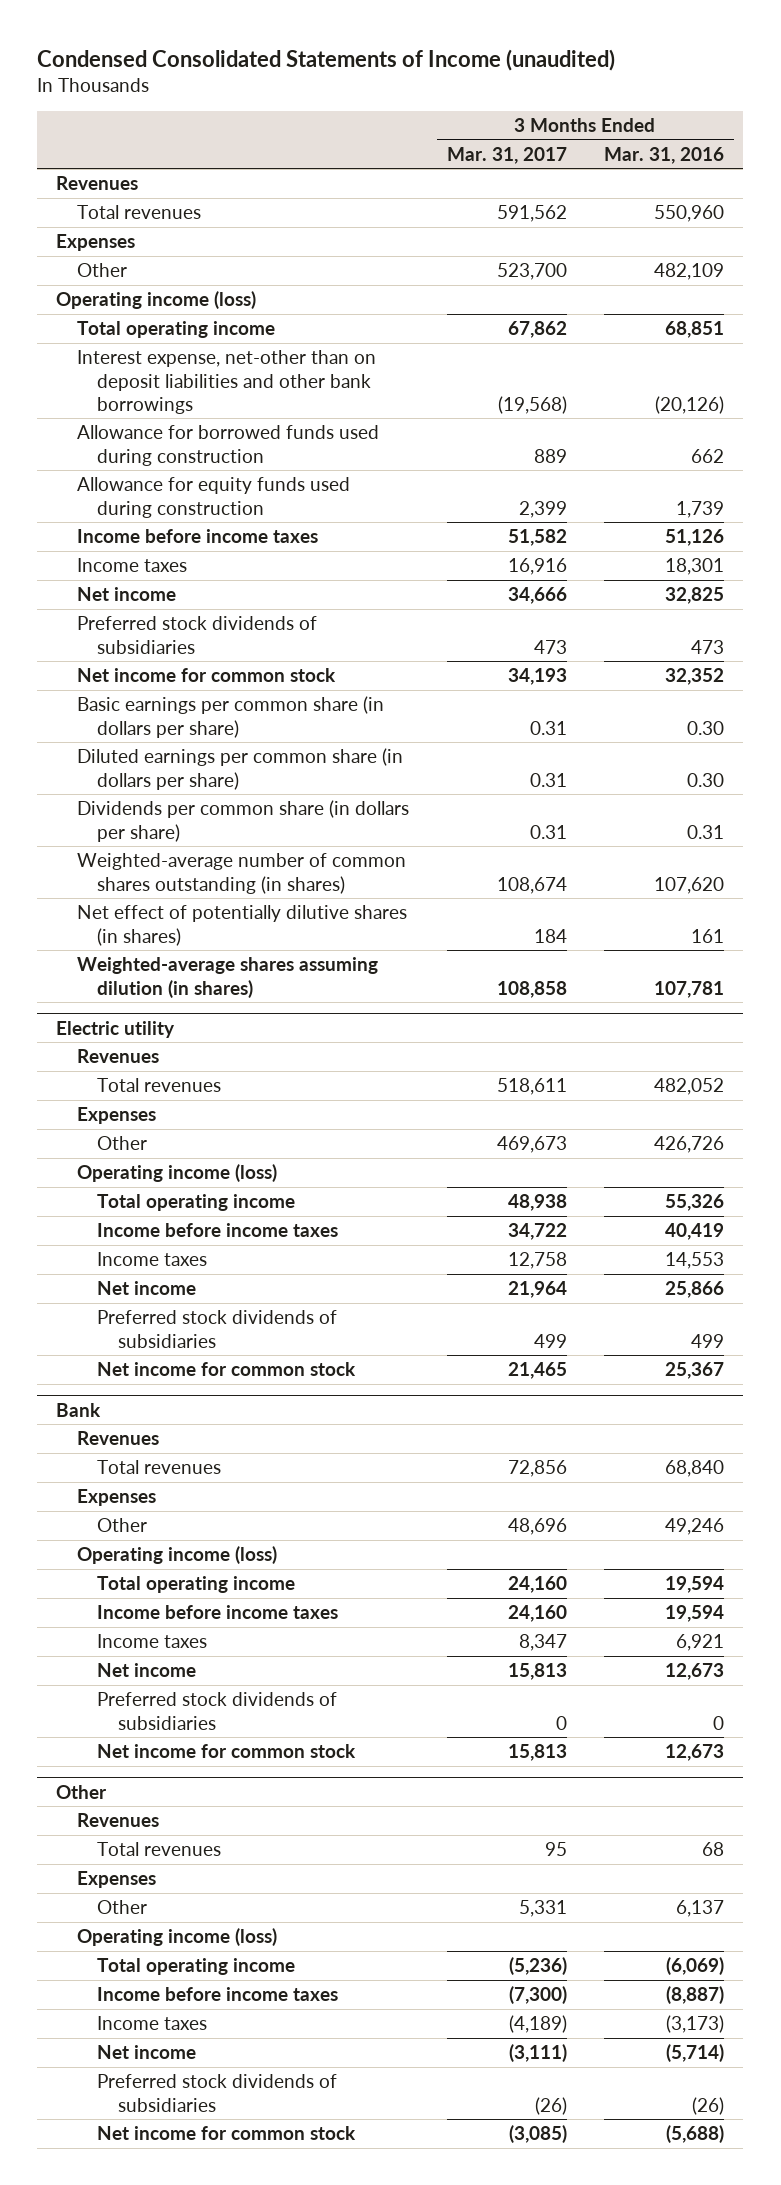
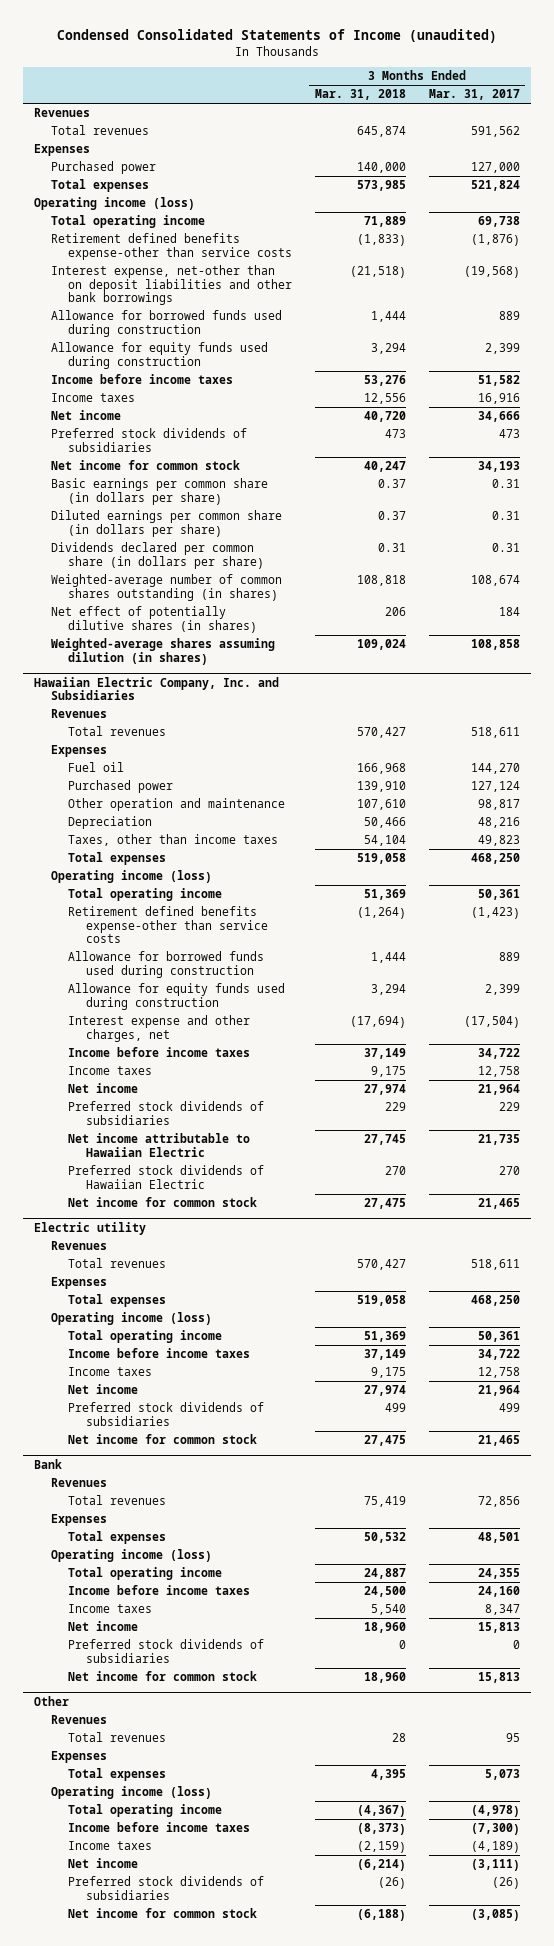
[604,146,725,164] Mar. 31, 2016 -> none
none -> [315,89,407,101] Mar. 31, 2018
[76,263,127,278] Other -> none
none -> [51,161,157,175] Purchased power
none -> [51,179,150,193] Total expenses
[507,321,567,339] 67,862 -> [477,216,520,228] 69,738
none -> [51,233,293,260] Retirement defined benefits expense-other than service costs
[76,800,409,842] Dividends per common share (in dollars per share) -> [51,542,265,569] Dividends declared per common share (in dollars per share)
none -> [34,676,280,701] Hawaiian Electric Company, Inc. and Subsidiaries
none -> [51,709,108,719] Revenues
none -> [68,726,167,737] Total revenues
none -> [51,745,108,758] Expenses
none -> [68,762,125,773] Fuel oil
none -> [68,780,174,794] Purchased power
none -> [68,798,286,812] Other operation and maintenance
none -> [68,816,153,830] Depreciation
none -> [68,834,279,847] Taxes, other than income taxes
none -> [68,852,167,866] Total expenses
none -> [51,870,213,884] Operating income (loss)
none -> [68,888,223,902] Total operating income
none -> [68,906,268,943] Retirement defined benefits expense-other than service costs
none -> [68,951,265,978] Allowance for borrowed funds used during construction
none -> [68,983,286,1010] Allowance for equity funds used during construction
none -> [68,1015,251,1042] Interest expense and other charges, net
none -> [68,1047,251,1058] Income before income taxes
none -> [68,1066,153,1076] Income taxes
none -> [68,1083,139,1094] Net income
none -> [68,1101,265,1125] Preferred stock dividends of subsidiaries
none -> [68,1133,251,1157] Net income attributable to Hawaiian Electric
none -> [68,1165,265,1189] Preferred stock dividends of Hawaiian Electric
none -> [68,1197,258,1208] Net income for common stock
[97,1136,148,1151] Other -> none
none -> [68,1294,167,1308] Total expenses
[507,1194,567,1212] 48,938 -> [477,1331,520,1343] 50,361
[97,1518,148,1533] Other -> none
none -> [68,1531,167,1545] Total expenses
[507,1576,567,1594] 24,160 -> [477,1568,520,1580] 24,355
[97,1900,148,1915] Other -> none
none -> [68,1768,167,1782] Total expenses
[508,1957,567,1976] (5,236) -> [470,1805,520,1818] (4,978)

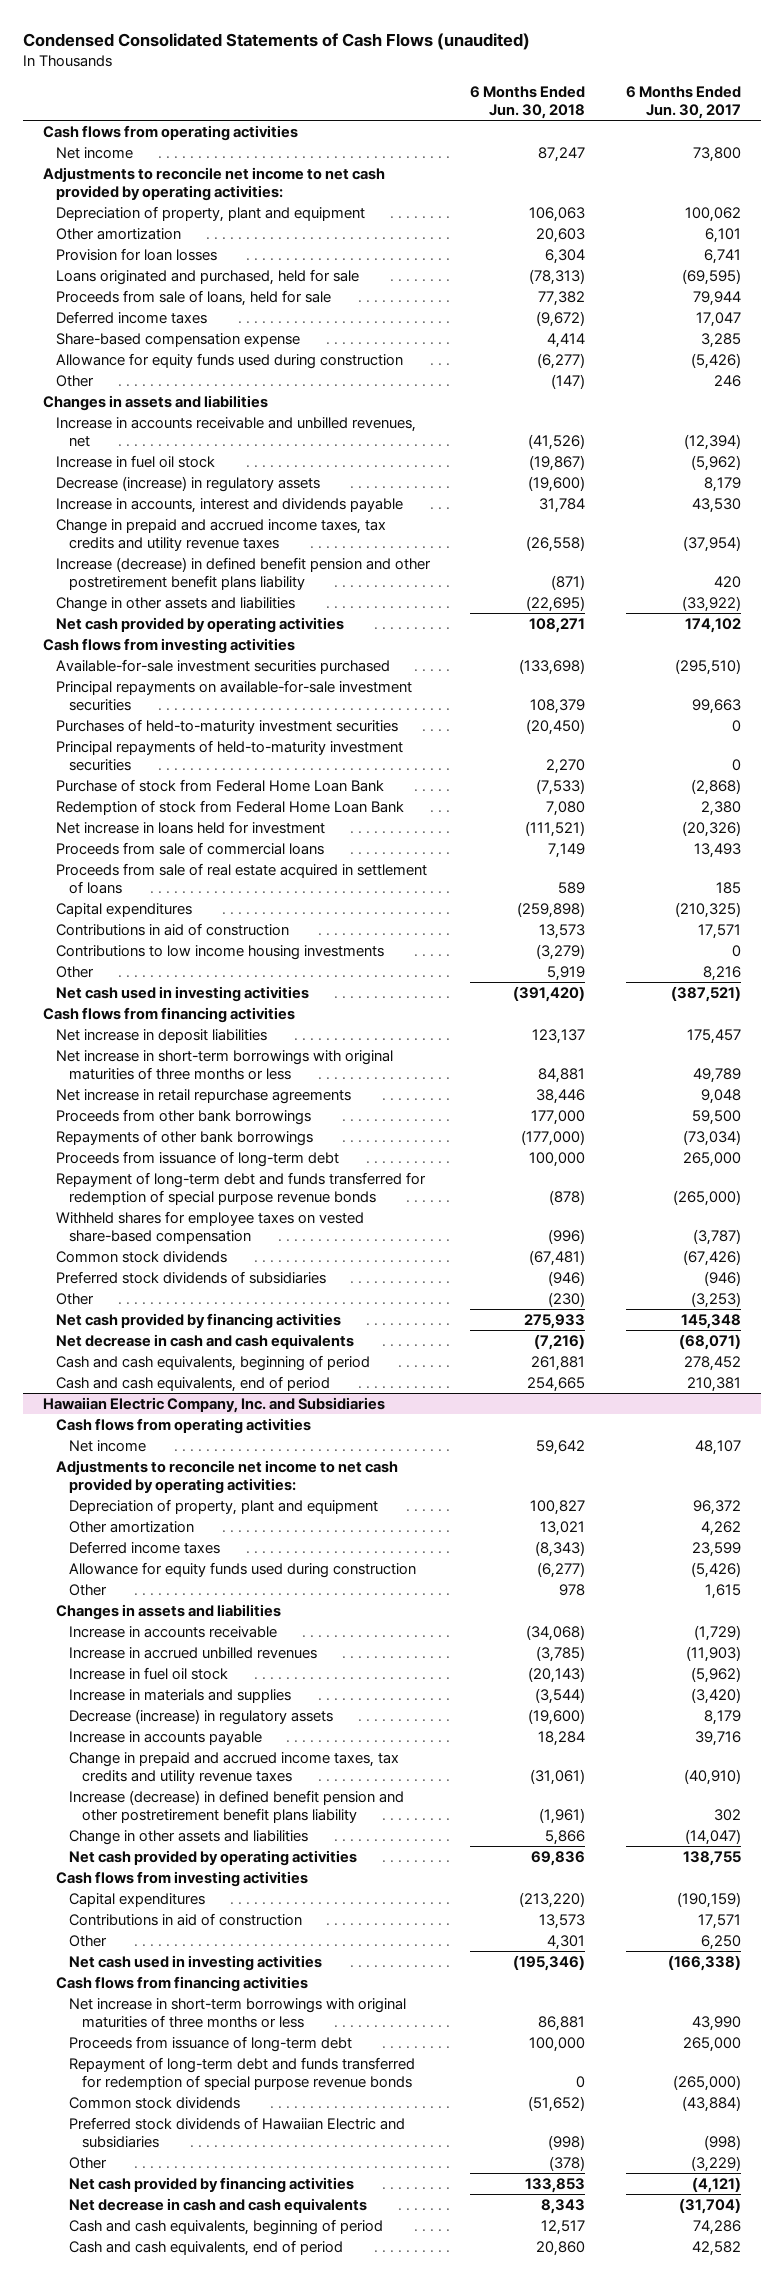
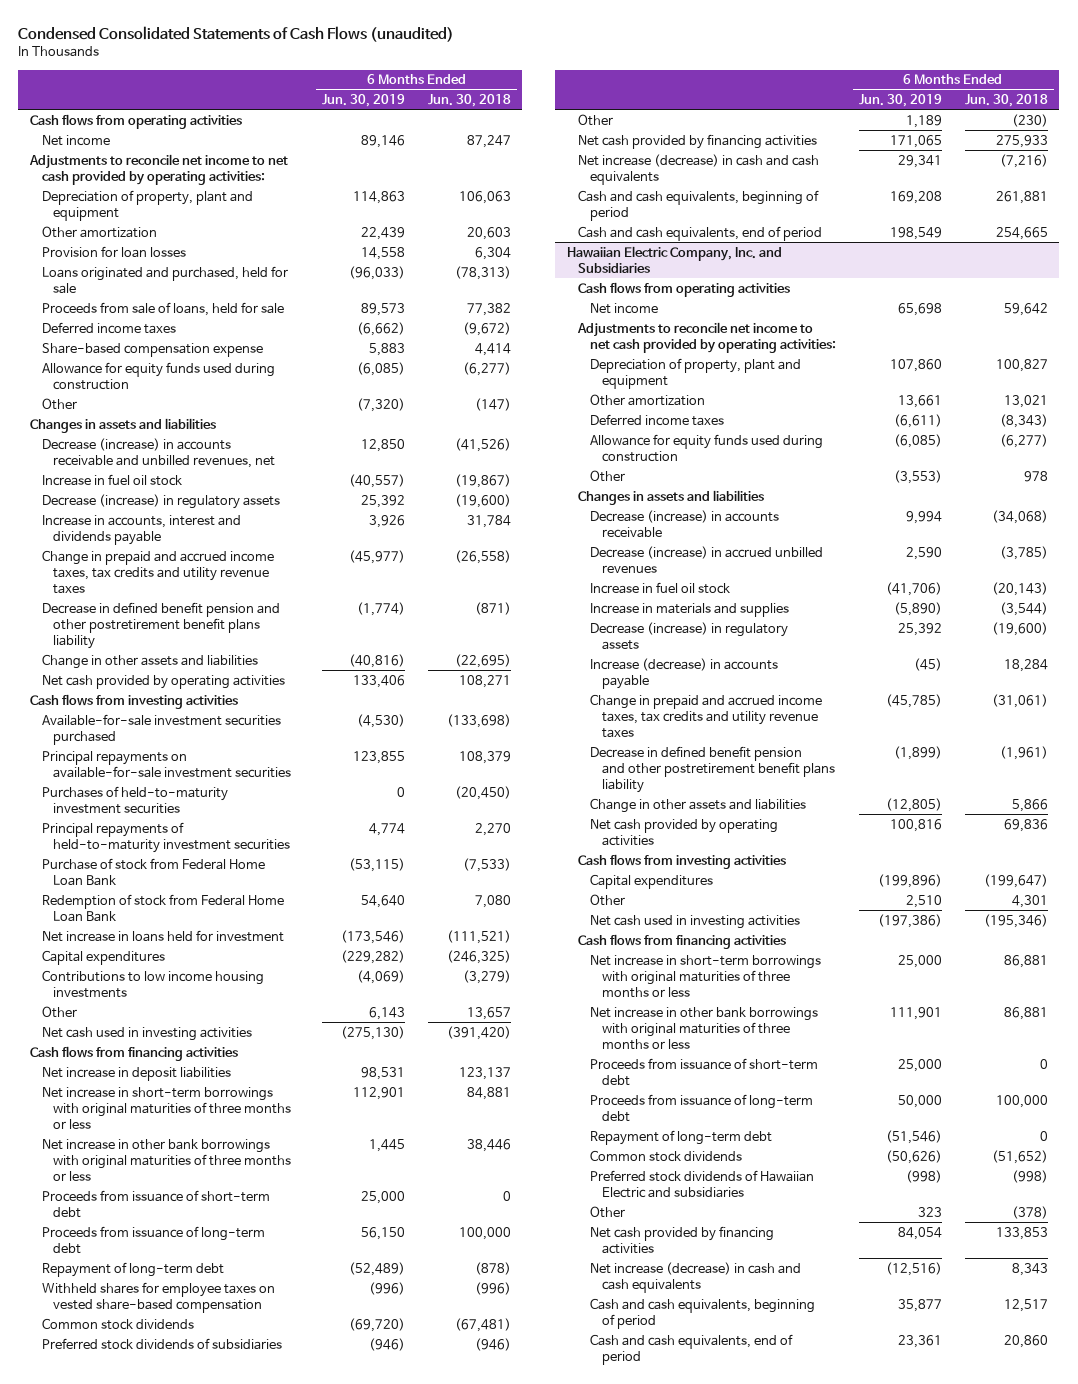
[625,85,741,119] 6 Months Ended Jun. 30, 2017 -> none
none -> [322,93,406,107] Jun. 30, 2019
[55,416,416,447] Increase in accounts receivable and unbilled revenues, net -> [41,437,276,468] Decrease (increase) in accounts receivable and unbilled revenues, net
[55,556,431,590] Increase (decrease) in defined benefit pension and other postretirement benefit plans liability -> [41,601,280,650] Decrease in defined benefit pension and other postretirement benefit plans liability
[55,841,324,855] Proceeds from sale of commercial loans -> none
[55,862,427,894] Proceeds from sale of real estate acquired in settlement of loans -> none
[55,922,289,936] Contributions in aid of construction -> none
[517,901,586,918] (259,898) -> [446,949,511,964] (246,325)
[547,965,586,981] 5,919 -> [466,1006,511,1020] 13,657
[55,1108,311,1125] Proceeds from other bank borrowings -> none
[55,1129,313,1146] Repayments of other bank borrowings -> none
[55,1088,351,1104] Net increase in retail repurchase agreements -> [41,1138,292,1182] Net increase in other bank borrowings with original maturities of three months or less
none -> [41,1189,270,1218] Proceeds from issuance of short-term debt
[55,1171,426,1205] Repayment of long-term debt and funds transferred for redemption of special purpose revenue bonds -> [41,1261,224,1277] Repayment of long-term debt
[55,1333,354,1349] Net decrease in cash and cash equivalents -> [578,153,820,185] Net increase (decrease) in cash and cash equivalents
[68,1625,277,1638] Increase in accounts receivable -> [590,509,780,538] Decrease (increase) in accounts receivable
[68,1646,317,1659] Increase in accrued unbilled revenues -> [590,545,824,573] Decrease (increase) in accrued unbilled revenues
[68,1730,262,1745] Increase in accounts payable -> [590,657,779,689] Increase (decrease) in accounts payable
[68,1789,404,1823] Increase (decrease) in defined benefit pension and other postretirement benefit plans liability -> [590,745,836,794] Decrease in defined benefit pension and other postretirement benefit plans liability
[68,1912,302,1926] Contributions in aid of construction -> none
[519,1891,586,1908] (213,220) -> [983,873,1048,888] (199,647)
none -> [590,1006,819,1051] Net increase in other bank borrowings with original maturities of three months or less
none -> [590,1057,819,1086] Proceeds from issuance of short-term debt
[68,2056,415,2090] Repayment of long-term debt and funds transferred for redemption of special purpose revenue bonds -> [590,1129,773,1145] Repayment of long-term debt
[68,2197,367,2213] Net decrease in cash and cash equivalents -> [590,1261,802,1293] Net increase (decrease) in cash and cash equivalents

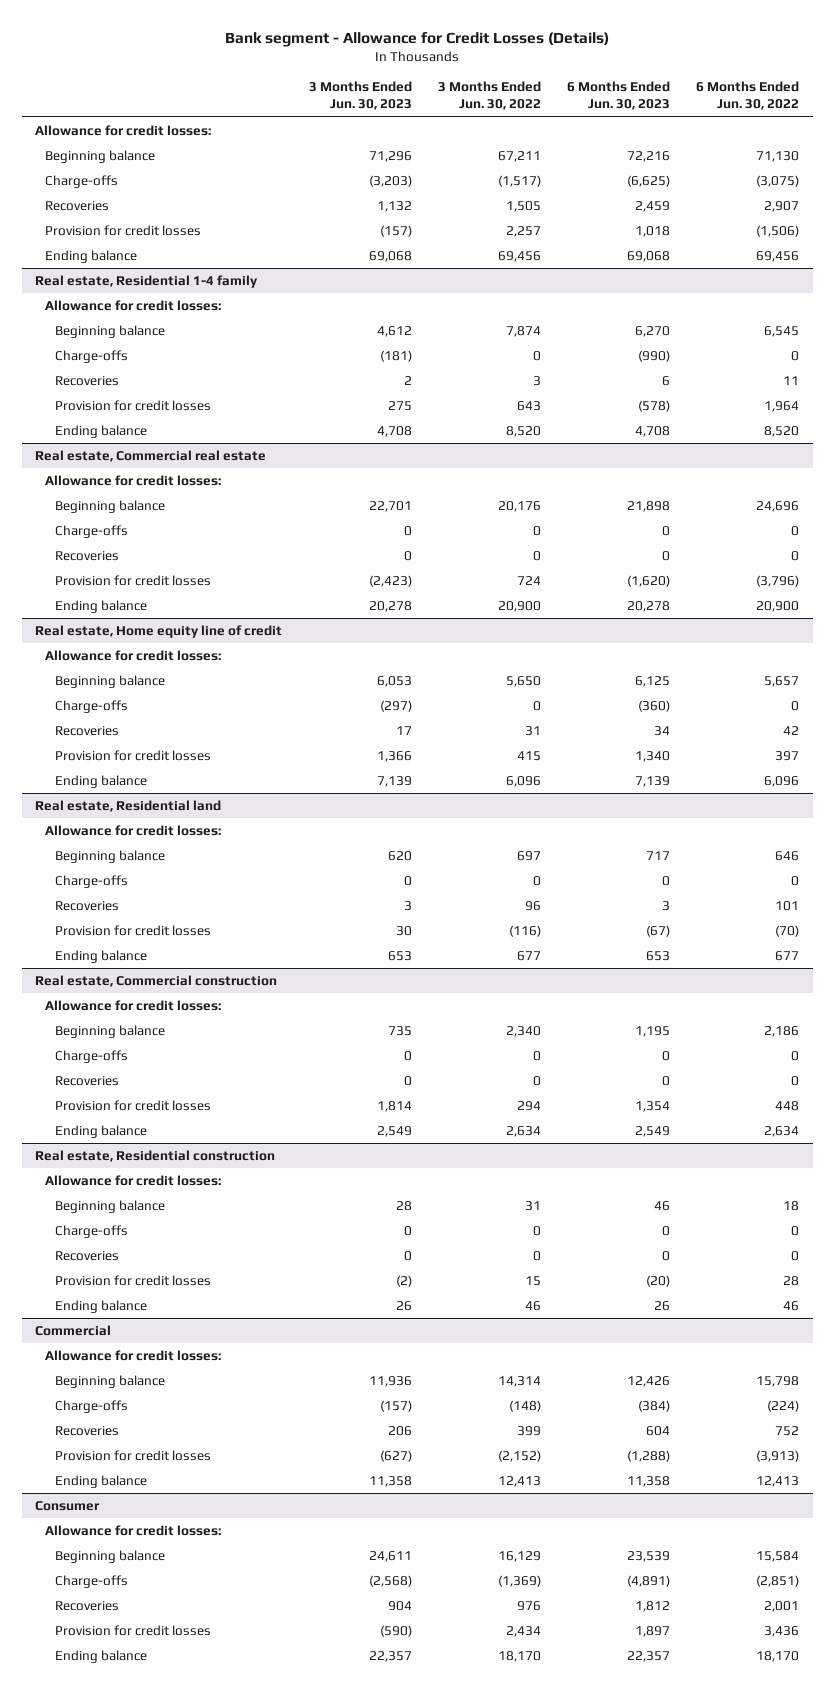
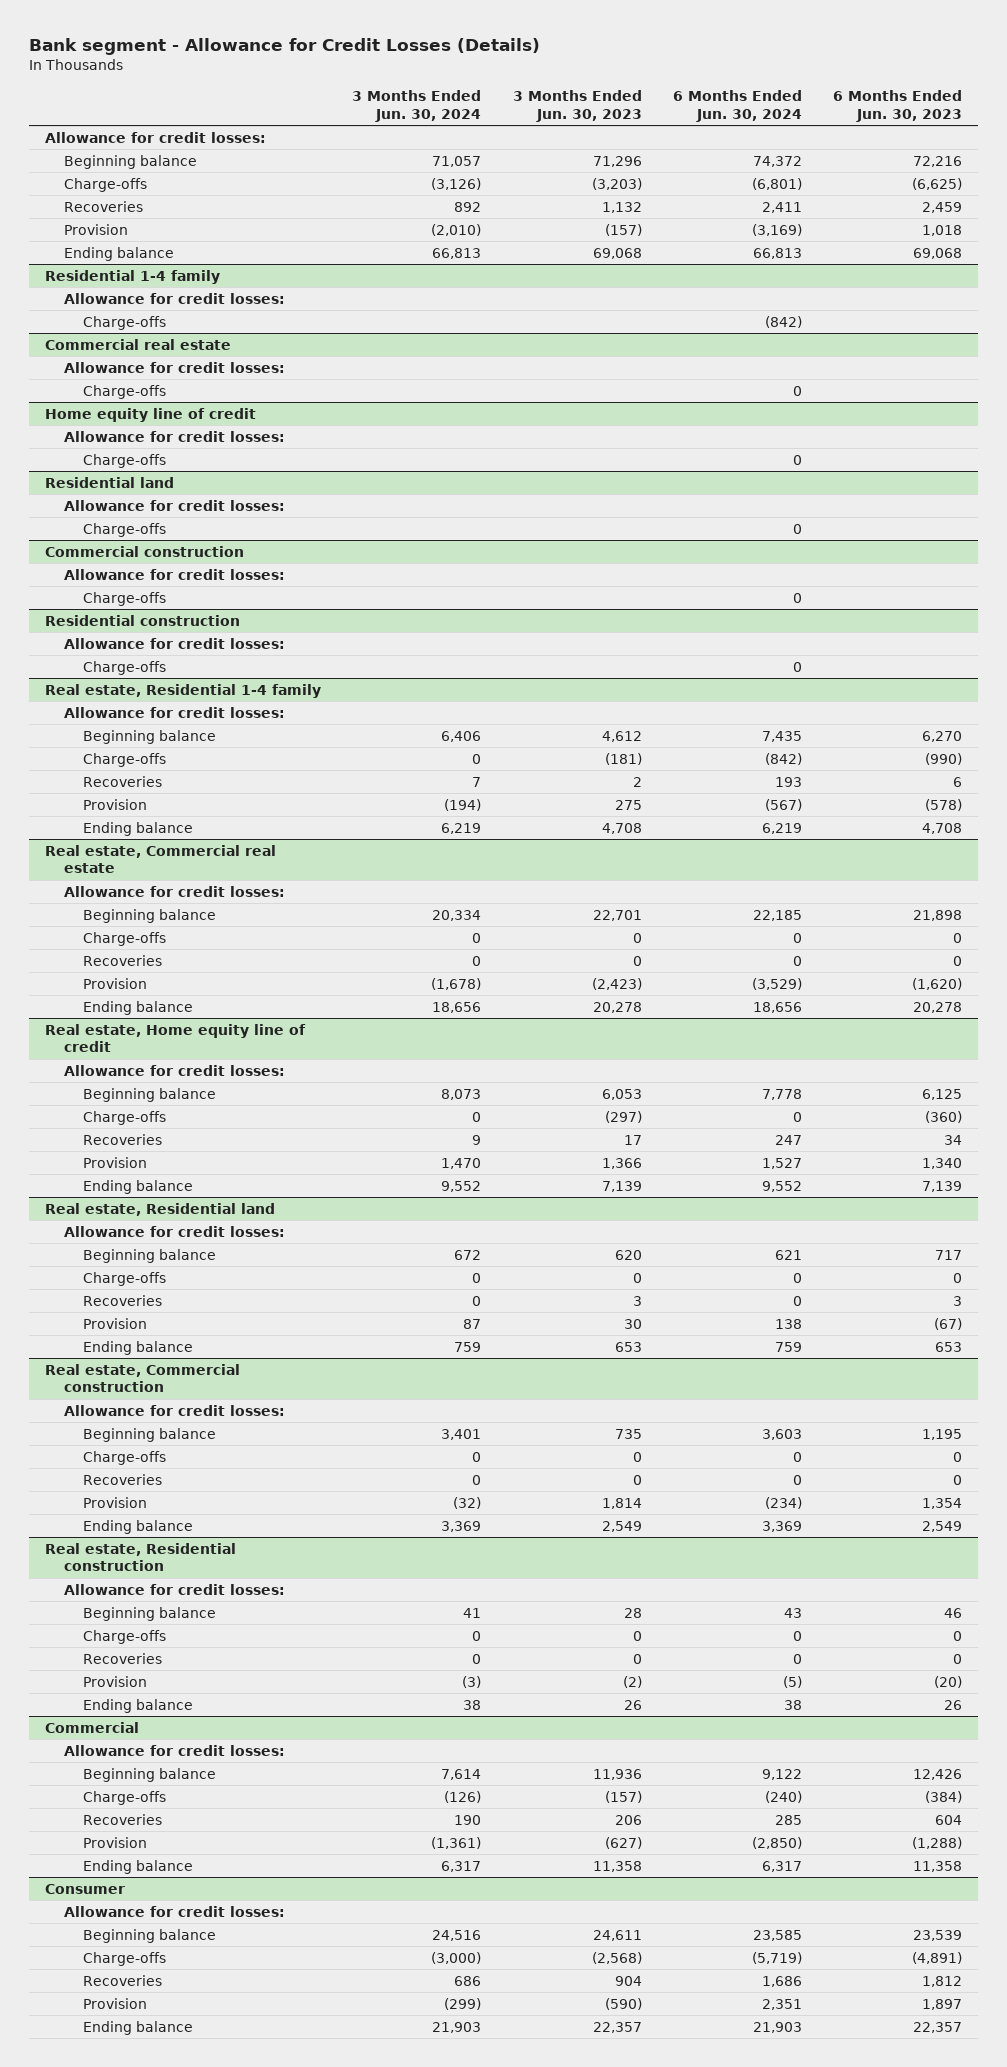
[437,81,541,111] 3 Months Ended Jun. 30, 2022 -> none
[696,81,800,111] 6 Months Ended Jun. 30, 2022 -> none
none -> [352,90,482,122] 3 Months Ended Jun. 30, 2024
none -> [672,90,802,122] 6 Months Ended Jun. 30, 2024
[45,224,202,236] Provision for credit losses -> [63,223,128,235] Provision
none -> [44,269,220,284] Residential 1-4 family
none -> [63,292,285,304] Allowance for credit losses:
none -> [82,315,166,330] Charge-offs
none -> [44,338,231,350] Commercial real estate
none -> [63,361,285,373] Allowance for credit losses:
none -> [82,384,166,399] Charge-offs
none -> [44,407,256,422] Home equity line of credit
none -> [63,430,285,442] Allowance for credit losses:
none -> [82,453,166,468] Charge-offs
none -> [44,476,174,488] Residential land
none -> [63,499,285,511] Allowance for credit losses:
none -> [82,522,166,537] Charge-offs
none -> [44,545,244,557] Commercial construction
none -> [63,568,285,580] Allowance for credit losses:
none -> [82,591,166,606] Charge-offs
none -> [44,614,240,626] Residential construction
none -> [63,637,285,649] Allowance for credit losses:
none -> [82,660,166,675] Charge-offs
[55,399,212,411] Provision for credit losses -> [82,798,147,810] Provision
[55,574,212,586] Provision for credit losses -> [82,977,147,989] Provision
[55,749,212,761] Provision for credit losses -> [82,1156,147,1168] Provision
[55,924,212,936] Provision for credit losses -> [82,1317,147,1329] Provision
[55,1099,212,1111] Provision for credit losses -> [82,1496,147,1508] Provision
[55,1274,212,1286] Provision for credit losses -> [82,1675,147,1687] Provision
[55,1449,212,1461] Provision for credit losses -> [82,1836,147,1848] Provision
[55,1624,212,1636] Provision for credit losses -> [82,1997,147,2009] Provision

